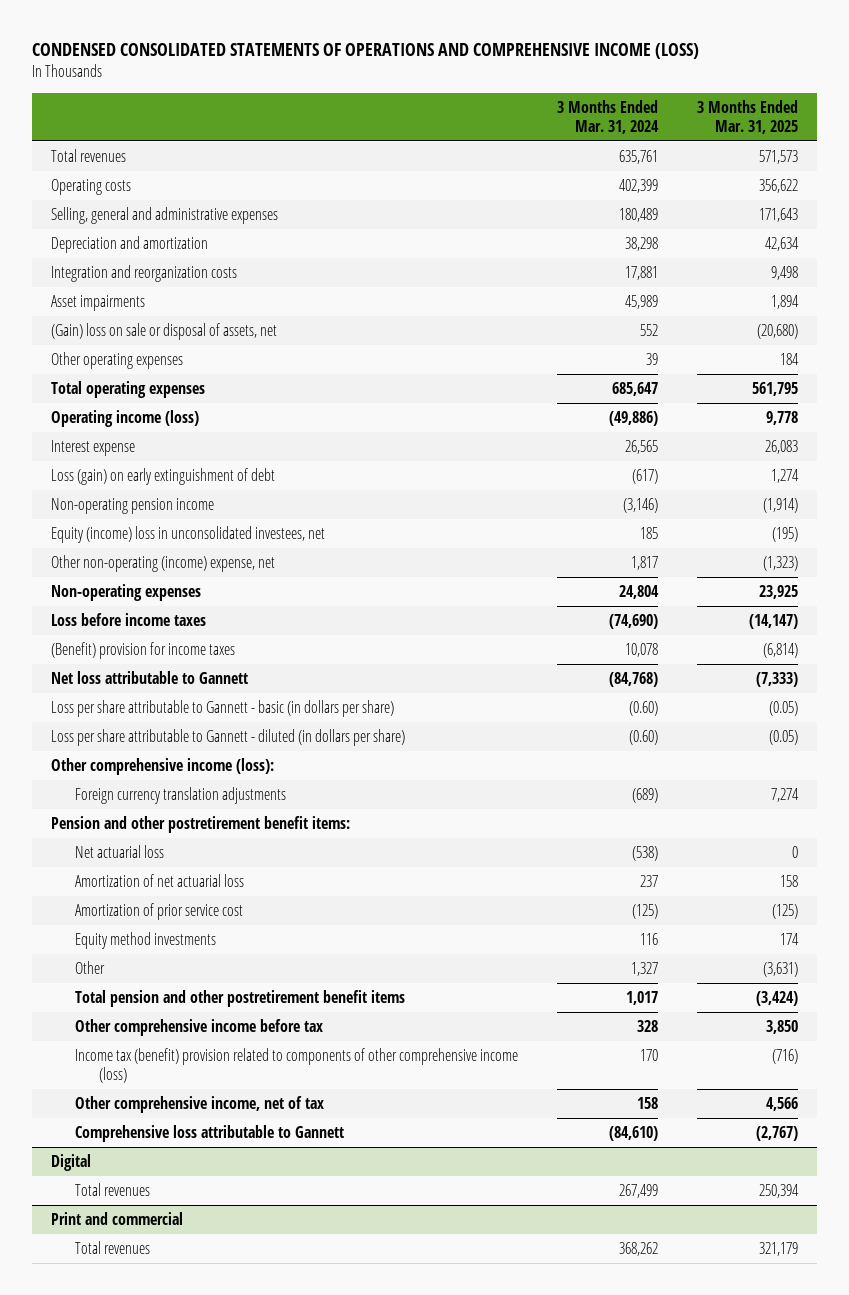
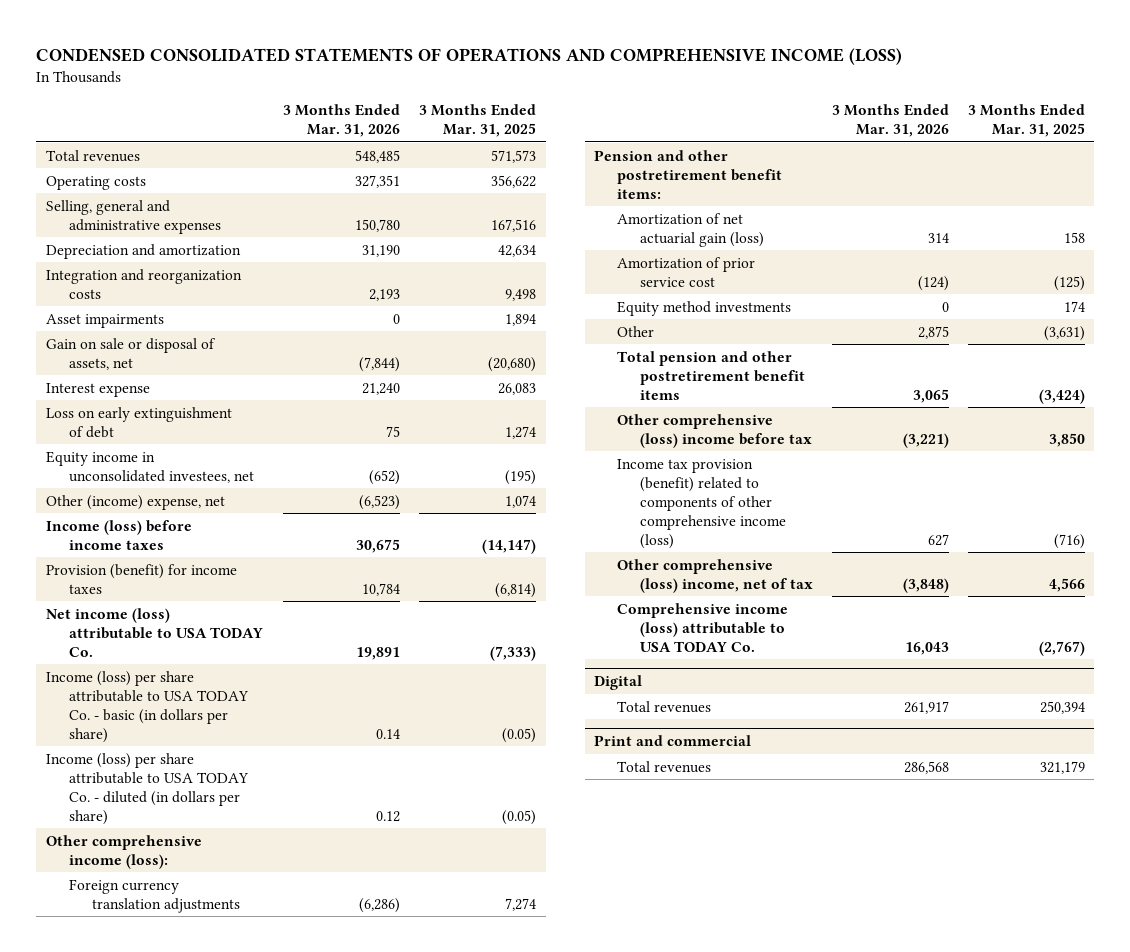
[556,99,659,134] 3 Months Ended Mar. 31, 2024 -> none
none -> [283,104,401,138] 3 Months Ended Mar. 31, 2026
[758,208,798,223] 171,643 -> [491,218,537,232] 167,516
[51,352,184,370] Other operating expenses -> none
[51,381,206,399] Total operating expenses -> none
[51,410,200,428] Operating income (loss) -> none
[51,323,278,341] (Gain) loss on sale or disposal of assets, net -> [45,337,216,370] Gain on sale or disposal of assets, net
[51,498,215,515] Non-operating pension income -> none
[51,584,202,602] Non-operating expenses -> none
[51,468,276,486] Loss (gain) on early extinguishment of debt -> [45,406,232,438] Loss on early extinguishment of debt
[51,526,326,544] Equity (income) loss in unconsolidated investees, net -> [45,450,254,483] Equity income in unconsolidated investees, net
[51,555,276,573] Other non-operating (income) expense, net -> [45,494,225,510] Other (income) expense, net
[762,556,798,572] (1,323) -> [505,494,537,508] 1,074
[51,613,207,627] Loss before income taxes -> [45,519,192,550] Income (loss) before income taxes
[51,642,236,660] (Benefit) provision for income taxes -> [45,563,237,594] Provision (benefit) for income taxes
[51,671,249,685] Net loss attributable to Gannett -> [45,607,263,657] Net income (loss) attributable to USA TODAY Co.
[51,700,395,718] Loss per share attributable to Gannett - basic (in dollars per share) -> [45,670,248,743] Income (loss) per share attributable to USA TODAY Co. - basic (in dollars per share)
[51,729,406,747] Loss per share attributable to Gannett - diluted (in dollars per share) -> [45,752,248,825] Income (loss) per share attributable to USA TODAY Co. - diluted (in dollars per share)
[74,845,164,859] Net actuarial loss -> none
[74,874,244,888] Amortization of net actuarial loss -> [617,212,764,247] Amortization of net actuarial gain (loss)
[74,1019,323,1037] Other comprehensive income before tax -> [617,413,812,448] Other comprehensive (loss) income before tax
[74,1048,518,1083] Income tax (benefit) provision related to components of other comprehensive income (loss) -> [617,458,786,549] Income tax provision (benefit) related to components of other comprehensive income (loss)
[74,1096,324,1114] Other comprehensive income, net of tax -> [617,558,813,593] Other comprehensive (loss) income, net of tax
[74,1125,344,1143] Comprehensive loss attributable to Gannett -> [617,602,789,652] Comprehensive income (loss) attributable to USA TODAY Co.

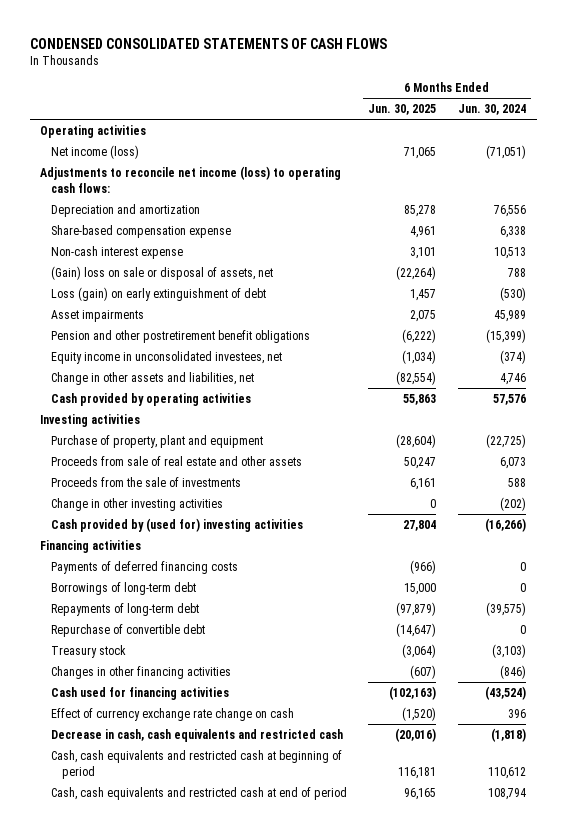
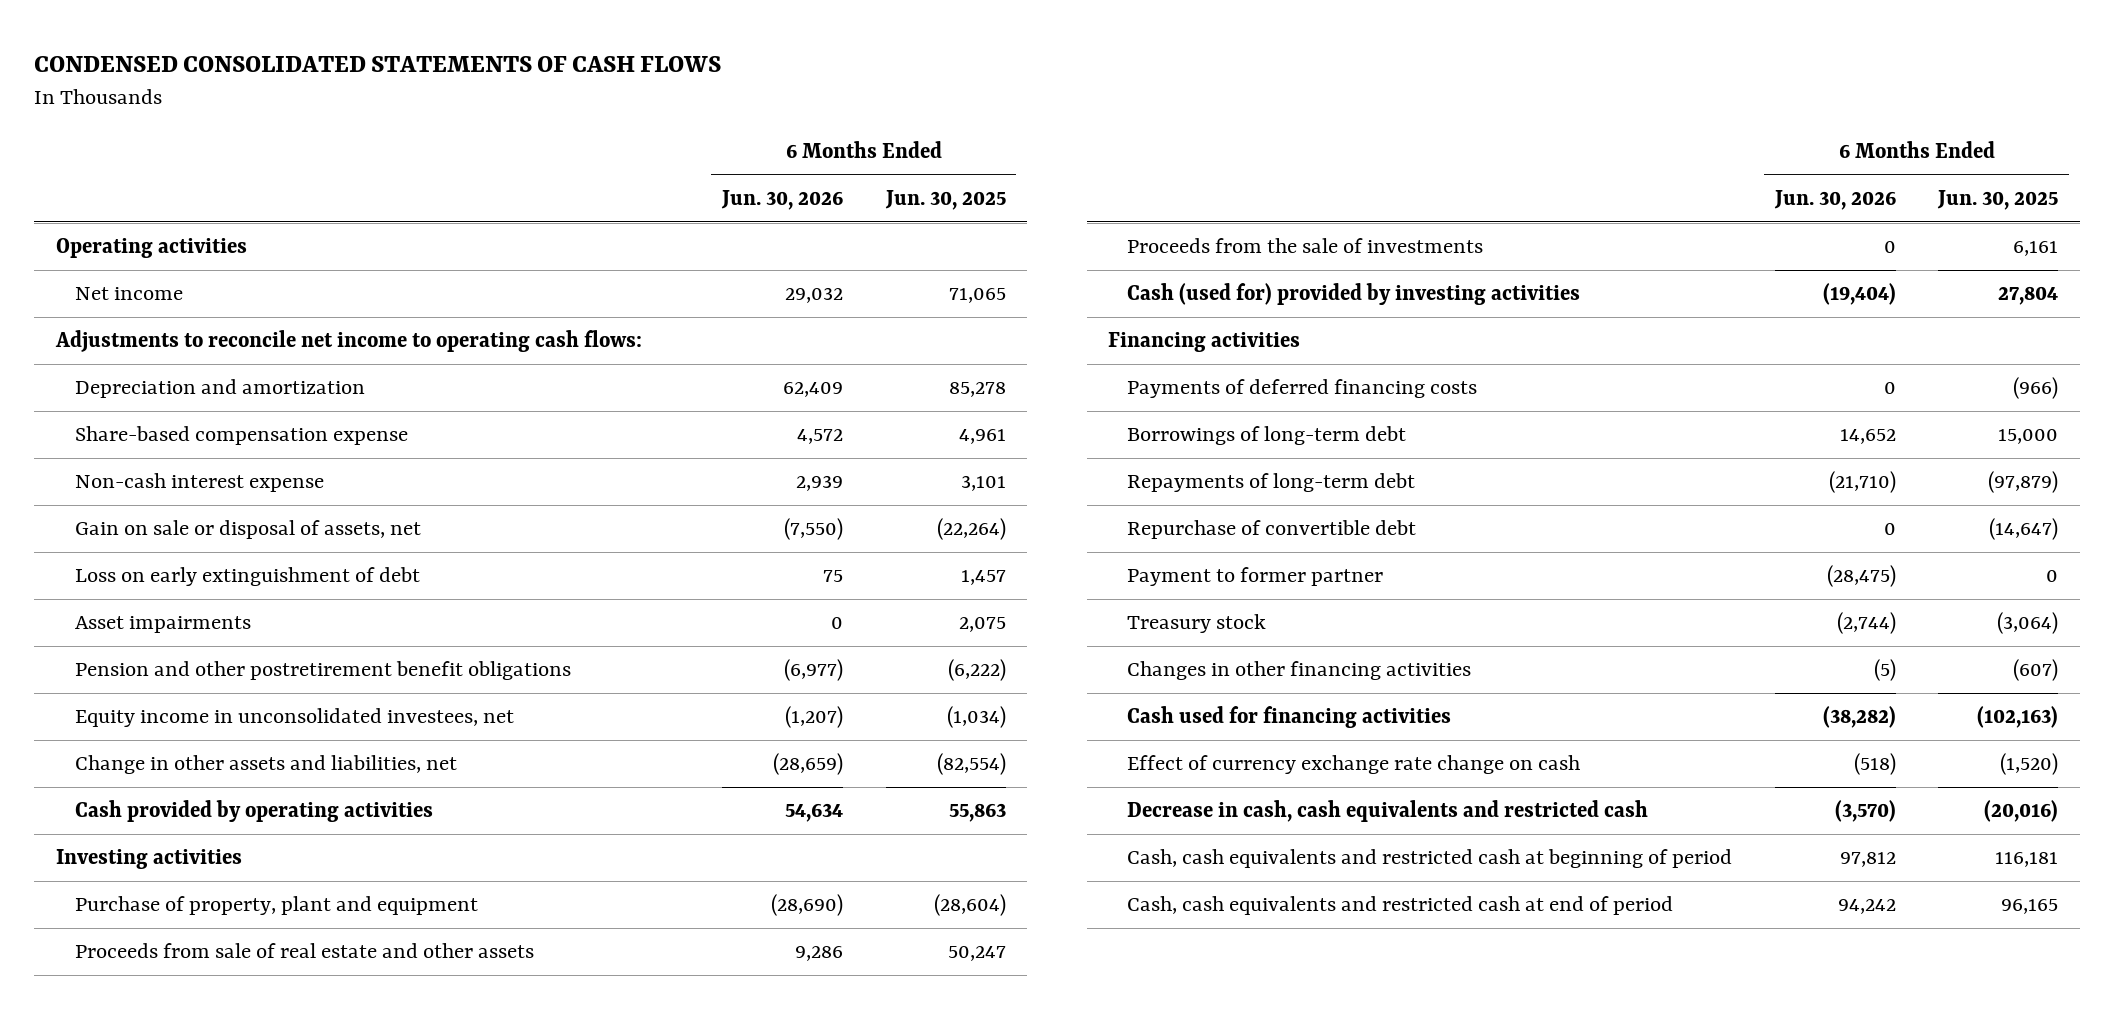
[457,104,526,116] Jun. 30, 2024 -> none
none -> [721,190,844,211] Jun. 30, 2026
[50,144,139,159] Net income (loss) -> [74,287,183,301] Net income
[40,165,342,193] Adjustments to reconcile net income (loss) to operating cash flows: -> [54,330,642,353] Adjustments to reconcile net income to operating cash flows:
[50,265,273,280] (Gain) loss on sale or disposal of assets, net -> [74,520,421,540] Gain on sale or disposal of assets, net
[50,286,266,301] Loss (gain) on early extinguishment of debt -> [74,567,420,587] Loss on early extinguishment of debt
[50,497,223,511] Change in other investing activities -> none
[50,517,303,532] Cash provided by (used for) investing activities -> [1127,283,1581,306] Cash (used for) provided by investing activities
none -> [1127,567,1384,587] Payment to former partner

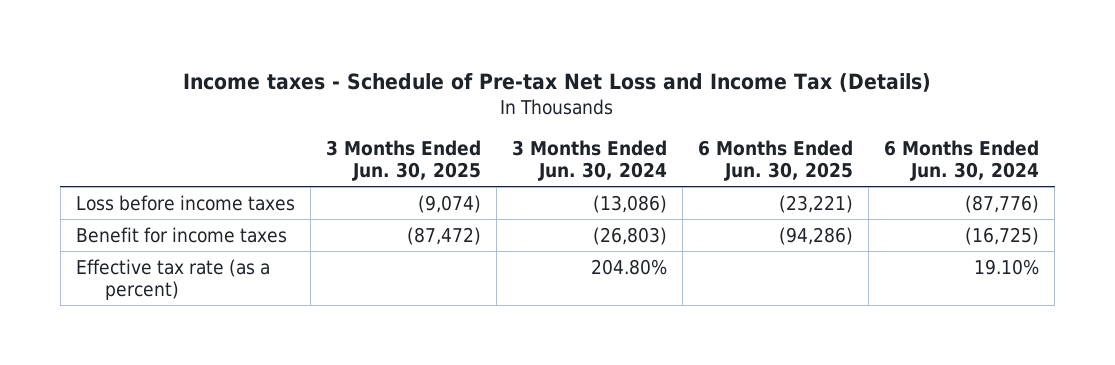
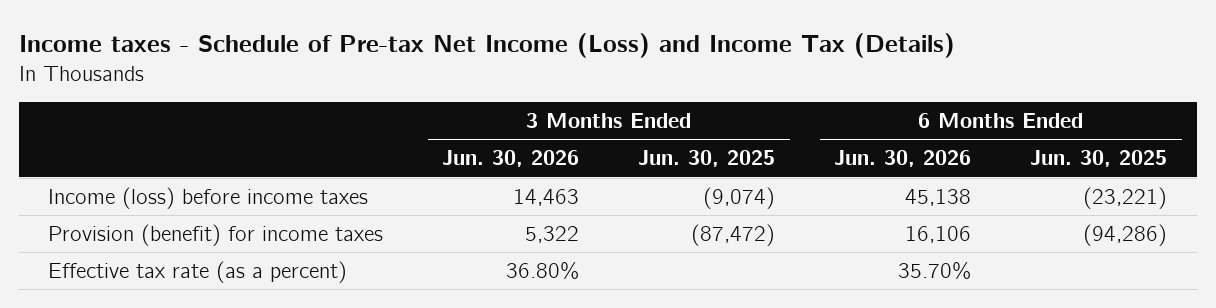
[183,72,932,92] Income taxes - Schedule of Pre-tax Net Loss and Income Tax (Details) -> [19,33,956,59] Income taxes - Schedule of Pre-tax Net Income (Loss) and Income Tax (Details)
[511,139,667,181] 3 Months Ended Jun. 30, 2024 -> none
[884,139,1040,181] 6 Months Ended Jun. 30, 2024 -> none
none -> [442,150,580,168] Jun. 30, 2026
none -> [834,150,972,168] Jun. 30, 2026
[75,194,295,211] Loss before income taxes -> [48,187,369,210] Income (loss) before income taxes
[75,226,287,243] Benefit for income taxes -> [48,224,384,247] Provision (benefit) for income taxes

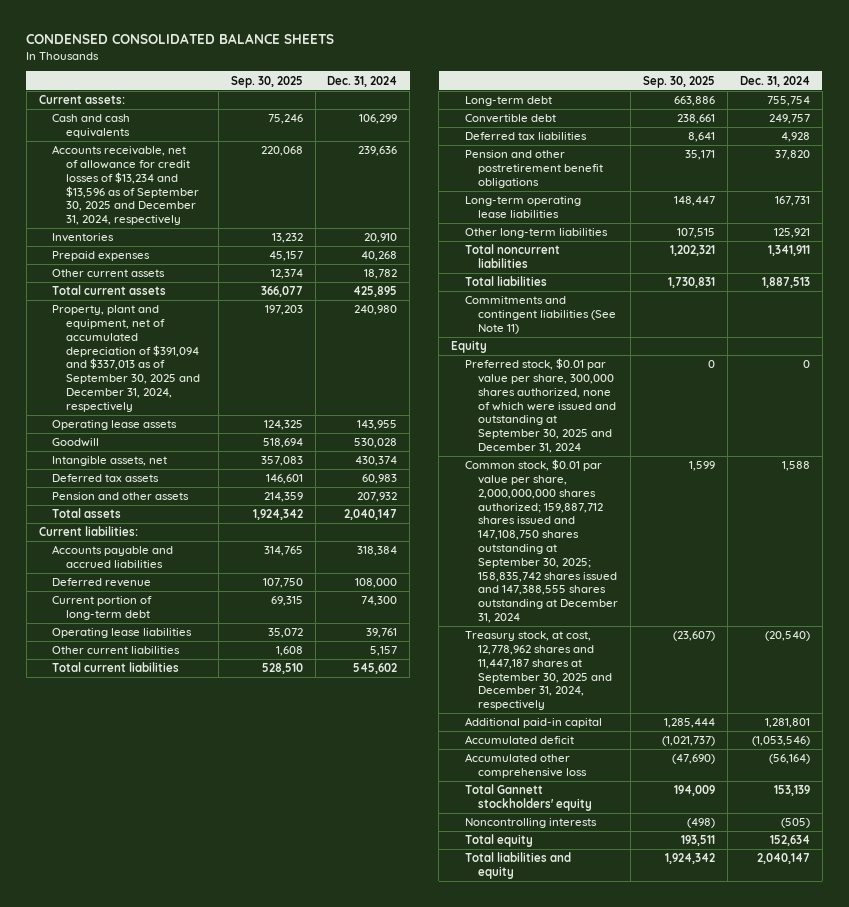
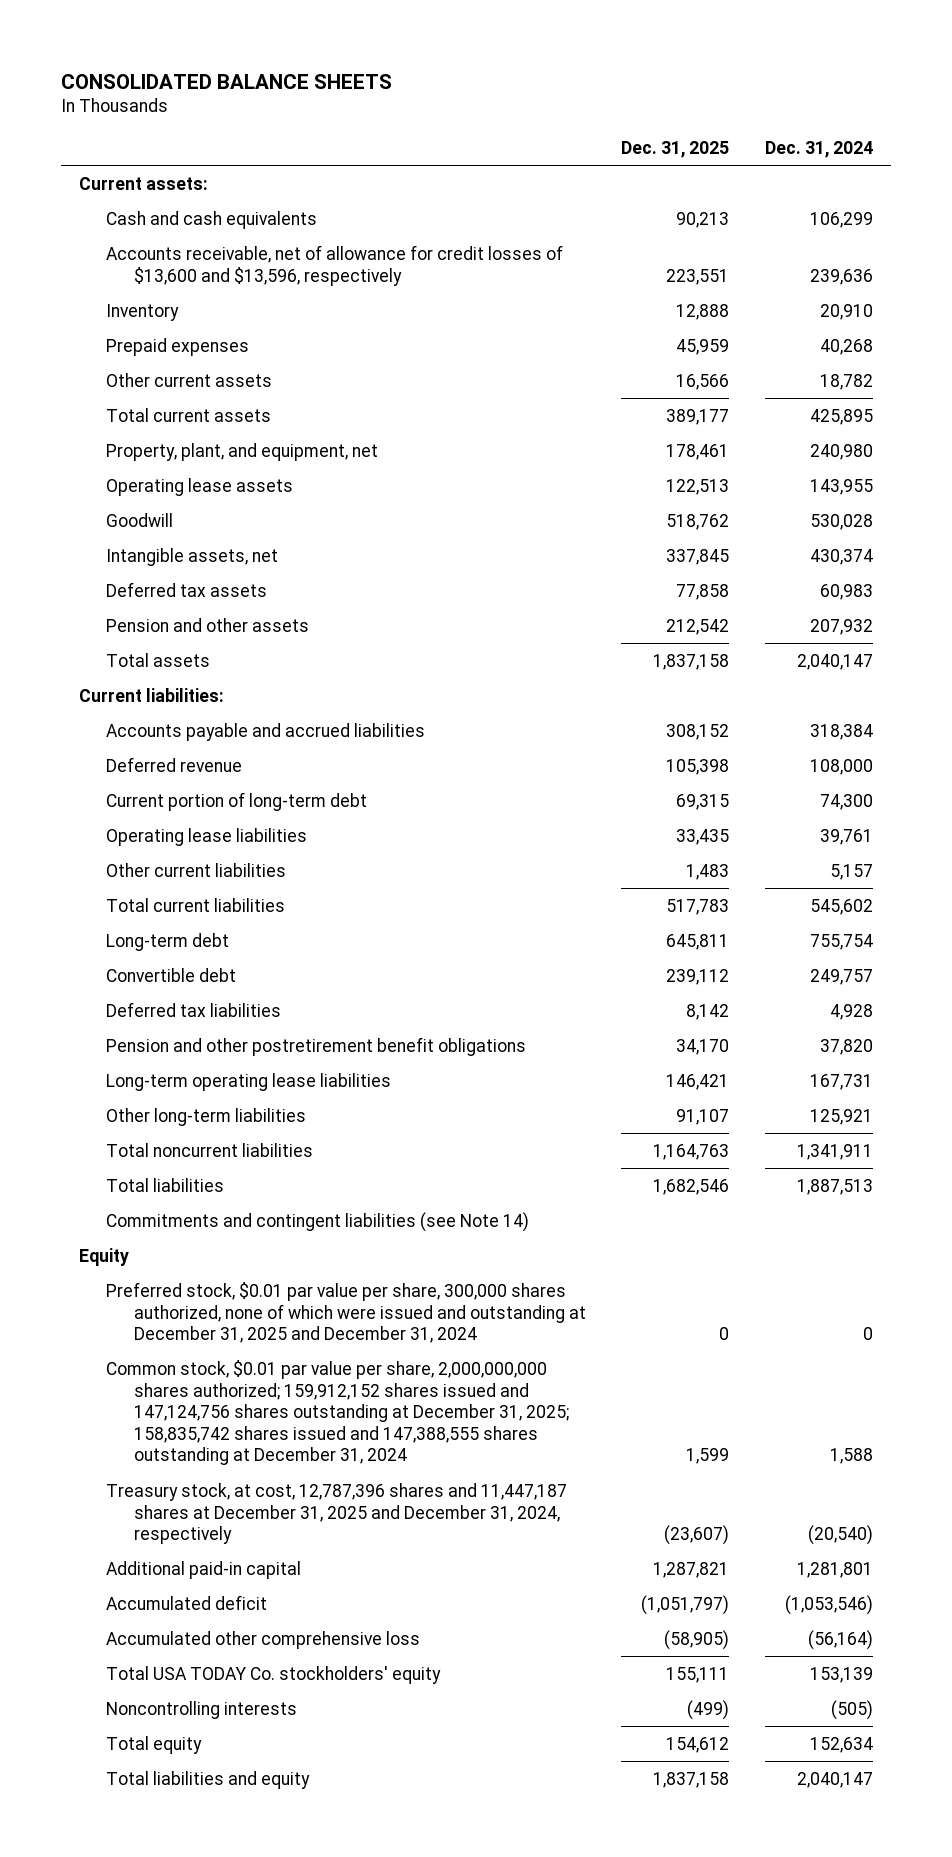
[26,33,335,45] CONDENSED CONSOLIDATED BALANCE SHEETS -> [61,73,393,89] CONSOLIDATED BALANCE SHEETS
[230,75,303,88] Sep. 30, 2025 -> none
none -> [621,140,730,158] Dec. 31, 2025
[52,145,199,226] Accounts receivable, net of allowance for credit losses of $13,234 and $13,596 as of September 30, 2025 and December 31, 2024, respectively -> [106,244,564,286] Accounts receivable, net of allowance for credit losses of $13,600 and $13,596, respectively
[52,233,115,243] Inventories -> [106,303,180,321] Inventory
[52,305,200,412] Property, plant and equipment, net of accumulated depreciation of $391,094 and $337,013 as of September 30, 2025 and December 31, 2024, respectively -> [106,442,379,461] Property, plant, and equipment, net
[464,296,617,334] Commitments and contingent liabilities (See Note 11) -> [106,1211,530,1232] Commitments and contingent liabilities (see Note 14)
[464,358,617,454] Preferred stock, $0.01 par value per share, 300,000 shares authorized, none of which were issued and outstanding at September 30, 2025 and December 31, 2024 -> [106,1281,586,1344] Preferred stock, $0.01 par value per share, 300,000 shares authorized, none of which were issued and outstanding at December 31, 2025 and December 31, 2024
[464,459,619,624] Common stock, $0.01 par value per share, 2,000,000,000 shares authorized; 159,887,712 shares issued and 147,108,750 shares outstanding at September 30, 2025; 158,835,742 shares issued and 147,388,555 shares outstanding at December 31, 2024 -> [106,1359,569,1466] Common stock, $0.01 par value per share, 2,000,000,000 shares authorized; 159,912,152 shares issued and 147,124,756 shares outstanding at December 31, 2025; 158,835,742 shares issued and 147,388,555 shares outstanding at December 31, 2024
[464,631,613,711] Treasury stock, at cost, 12,778,962 shares and 11,447,187 shares at September 30, 2025 and December 31, 2024, respectively -> [106,1482,568,1545] Treasury stock, at cost, 12,787,396 shares and 11,447,187 shares at December 31, 2025 and December 31, 2024, respectively
[464,784,593,812] Total Gannett stockholders' equity -> [106,1665,442,1684] Total USA TODAY Co. stockholders' equity

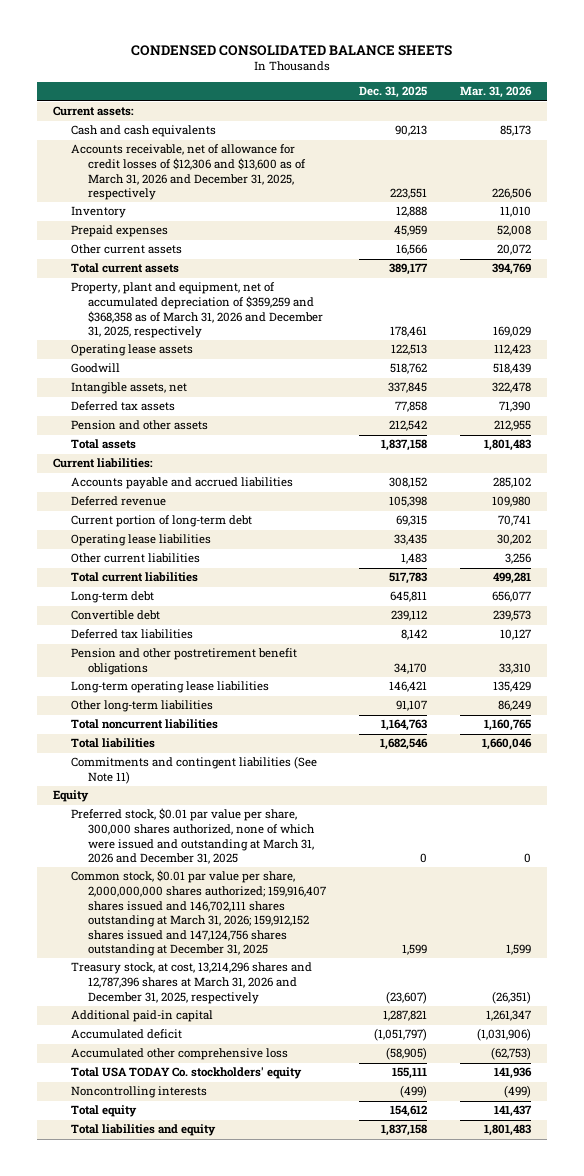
[61,73,393,89] CONSOLIDATED BALANCE SHEETS -> [130,44,452,56] CONDENSED CONSOLIDATED BALANCE SHEETS
[765,140,874,158] Dec. 31, 2024 -> none
none -> [459,86,532,99] Mar. 31, 2026
[106,244,564,286] Accounts receivable, net of allowance for credit losses of $13,600 and $13,596, respectively -> [70,144,306,201] Accounts receivable, net of allowance for credit losses of $12,306 and $13,600 as of March 31, 2026 and December 31, 2025, respectively
[106,442,379,461] Property, plant, and equipment, net -> [70,282,323,339] Property, plant and equipment, net of accumulated depreciation of $359,259 and $368,358 as of March 31, 2026 and December 31, 2025, respectively
[106,1211,530,1232] Commitments and contingent liabilities (see Note 14) -> [70,756,317,785] Commitments and contingent liabilities (See Note 11)
[106,1281,586,1344] Preferred stock, $0.01 par value per share, 300,000 shares authorized, none of which were issued and outstanding at December 31, 2025 and December 31, 2024 -> [70,808,315,865] Preferred stock, $0.01 par value per share, 300,000 shares authorized, none of which were issued and outstanding at March 31, 2026 and December 31, 2025
[106,1359,569,1466] Common stock, $0.01 par value per share, 2,000,000,000 shares authorized; 159,912,152 shares issued and 147,124,756 shares outstanding at December 31, 2025; 158,835,742 shares issued and 147,388,555 shares outstanding at December 31, 2024 -> [70,870,326,957] Common stock, $0.01 par value per share, 2,000,000,000 shares authorized; 159,916,407 shares issued and 146,702,111 shares outstanding at March 31, 2026; 159,912,152 shares issued and 147,124,756 shares outstanding at December 31, 2025
[106,1482,568,1545] Treasury stock, at cost, 12,787,396 shares and 11,447,187 shares at December 31, 2025 and December 31, 2024, respectively -> [70,962,312,1004] Treasury stock, at cost, 13,214,296 shares and 12,787,396 shares at March 31, 2026 and December 31, 2025, respectively

